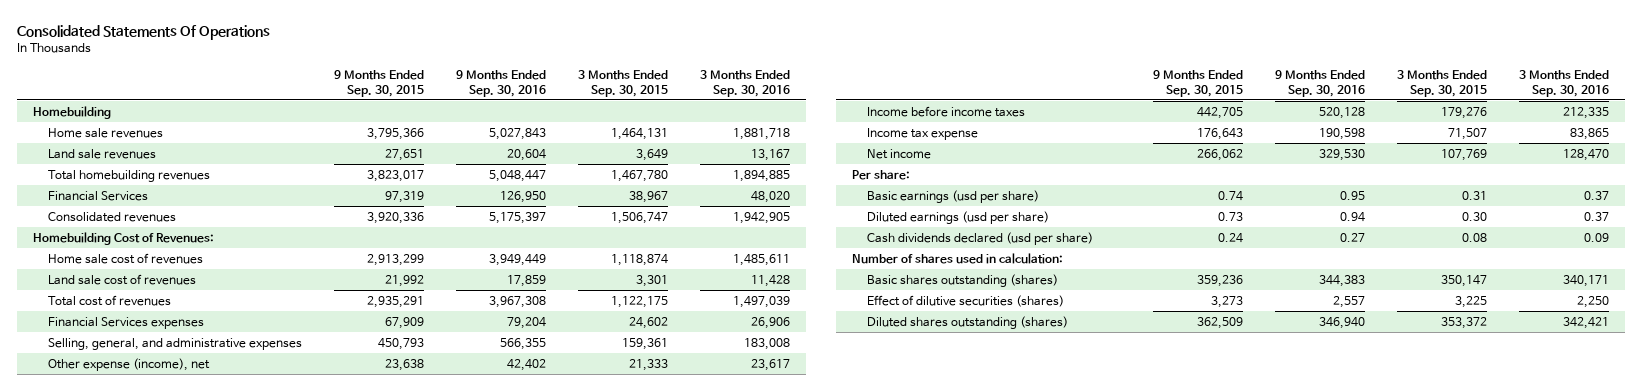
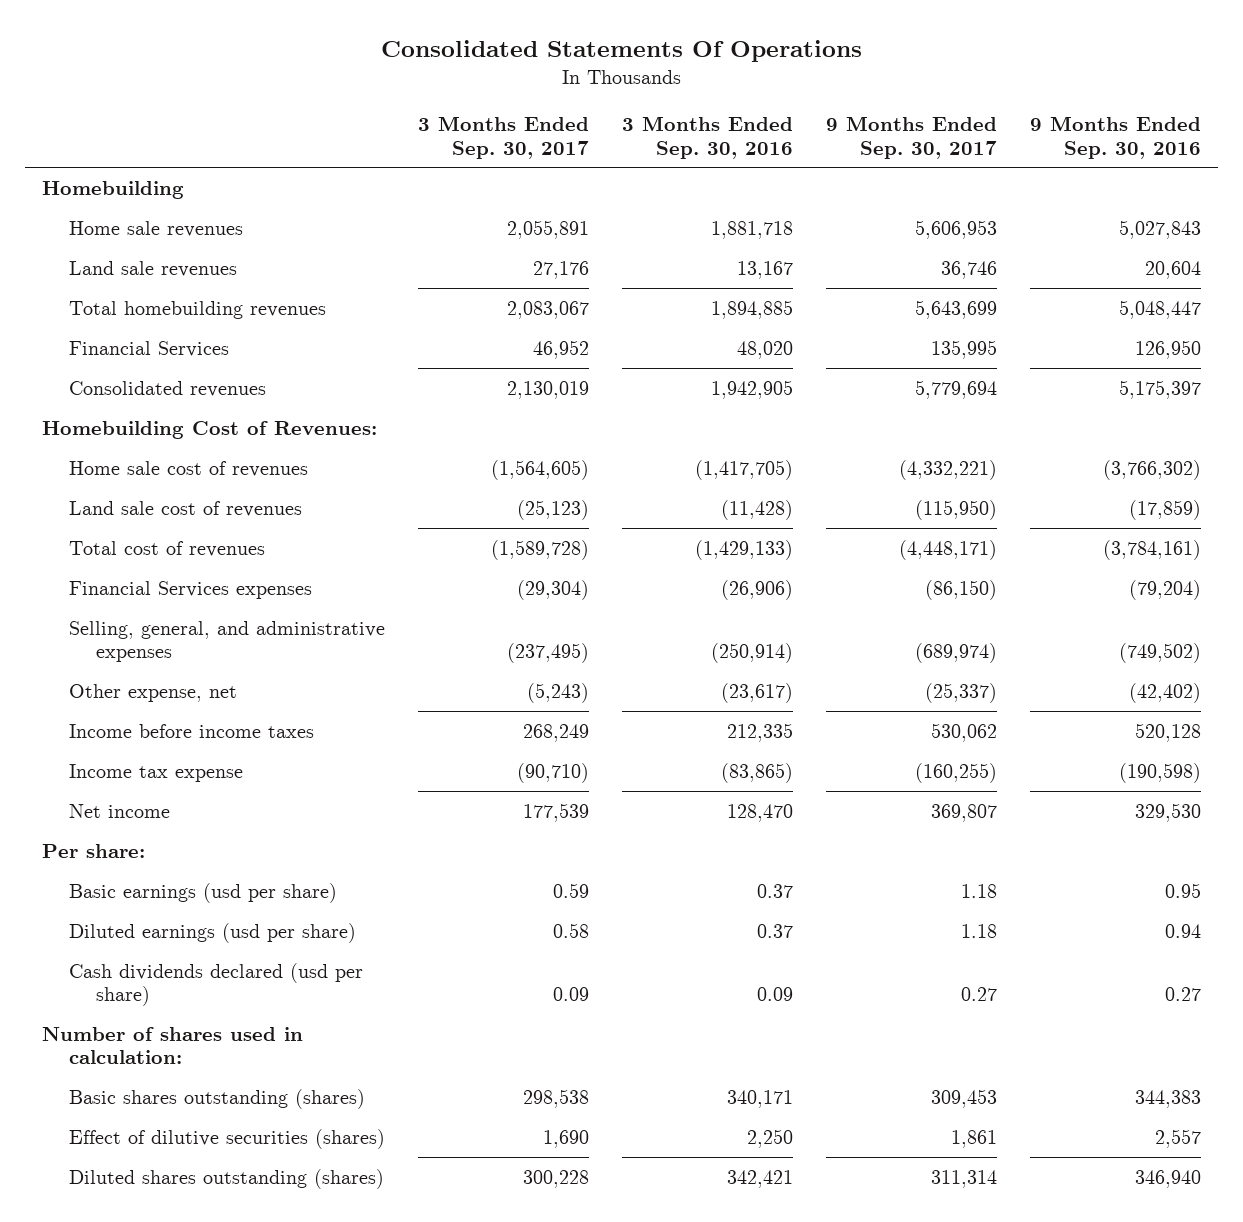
[334,70,425,97] 9 Months Ended Sep. 30, 2015 -> none
[577,70,668,97] 3 Months Ended Sep. 30, 2015 -> none
none -> [418,116,590,159] 3 Months Ended Sep. 30, 2017
none -> [826,116,998,159] 9 Months Ended Sep. 30, 2017
[488,253,546,266] 3,949,449 -> [1103,459,1202,480] (3,766,302)
[732,253,790,266] 1,485,611 -> [695,459,794,480] (1,417,705)
[506,274,546,287] 17,859 -> [1129,499,1202,520] (17,859)
[750,274,790,287] 11,428 -> [721,499,794,520] (11,428)
[488,295,546,308] 3,967,308 -> [1103,539,1202,560] (3,784,161)
[732,295,790,308] 1,497,039 -> [695,539,794,560] (1,429,133)
[506,316,546,329] 79,204 -> [1129,579,1202,600] (79,204)
[750,316,790,329] 26,906 -> [721,579,794,600] (26,906)
[499,337,546,350] 566,355 -> [1119,643,1202,664] (749,502)
[743,337,790,350] 183,008 -> [711,643,794,664] (250,914)
[48,357,211,371] Other expense (income), net -> [68,683,237,702] Other expense, net
[506,358,546,371] 42,402 -> [1129,682,1202,703] (42,402)
[750,358,790,371] 23,617 -> [721,682,794,703] (23,617)
[1319,127,1366,140] 190,598 -> [1119,762,1202,783] (190,598)
[1569,127,1609,140] 83,865 -> [721,762,794,783] (83,865)

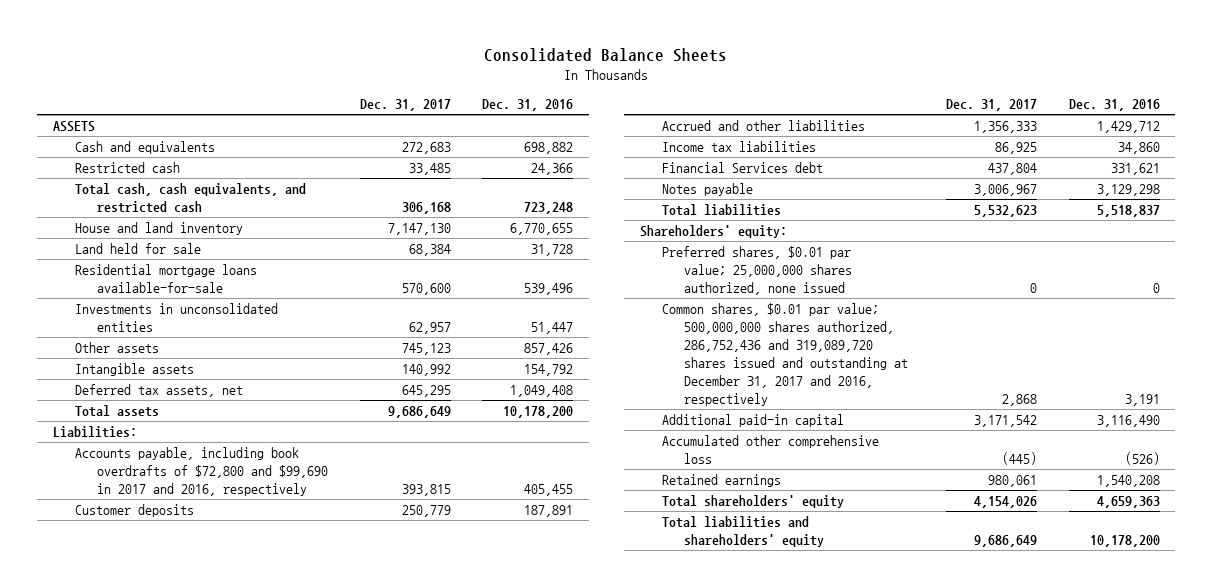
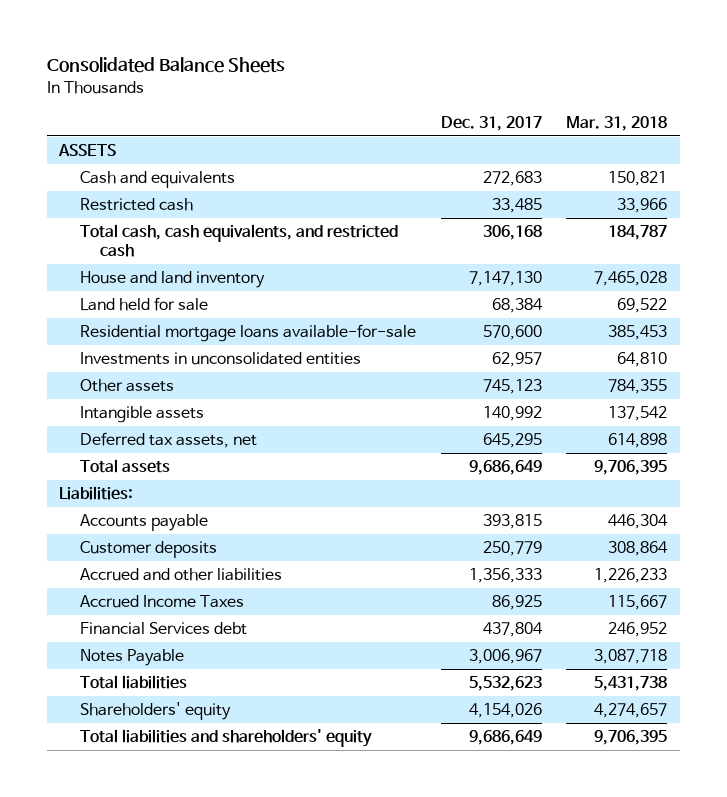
[481,99,573,112] Dec. 31, 2016 -> none
none -> [566,115,668,131] Mar. 31, 2018
[75,447,329,497] Accounts payable, including book overdrafts of $72,800 and $99,690 in 2017 and 2016, respectively -> [79,514,208,532] Accounts payable
[661,141,816,153] Income tax liabilities -> [79,595,244,609] Accrued Income Taxes
[661,183,753,197] Notes payable -> [79,649,184,667] Notes Payable
[639,225,787,239] Shareholders' equity: -> none
[661,246,852,296] Preferred shares, $0.01 par value; 25,000,000 shares authorized, none issued -> none
[661,303,908,406] Common shares, $0.01 par value; 500,000,000 shares authorized, 286,752,436 and 319,089,720 shares issued and outstanding at December 31, 2017 and 2016, respectively -> none
[661,414,844,428] Additional paid-in capital -> none
[661,435,879,465] Accumulated other comprehensive loss -> none
[661,474,781,488] Retained earnings -> none
[661,495,844,509] Total shareholders' equity -> [79,702,231,721] Shareholders' equity

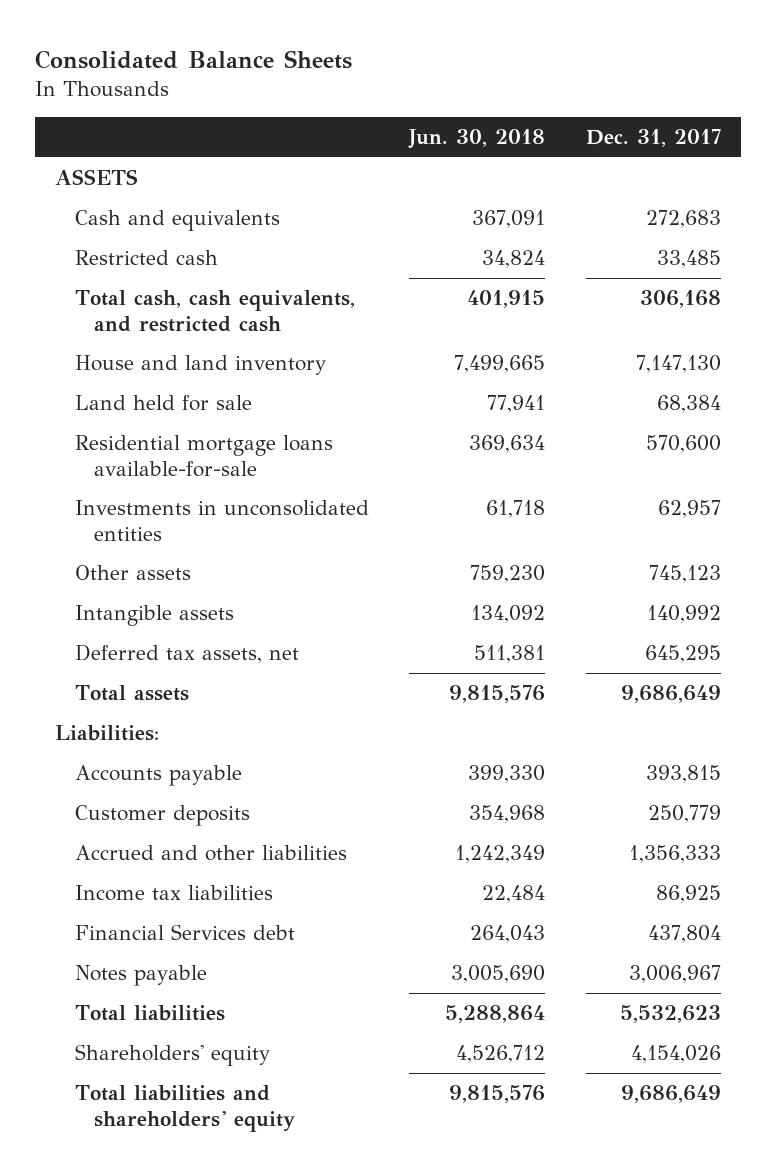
[566,115,668,131] Mar. 31, 2018 -> none
none -> [408,129,546,150] Jun. 30, 2018
[79,595,244,609] Accrued Income Taxes -> [74,885,273,902] Income tax liabilities
[79,649,184,667] Notes Payable -> [74,965,207,987] Notes payable

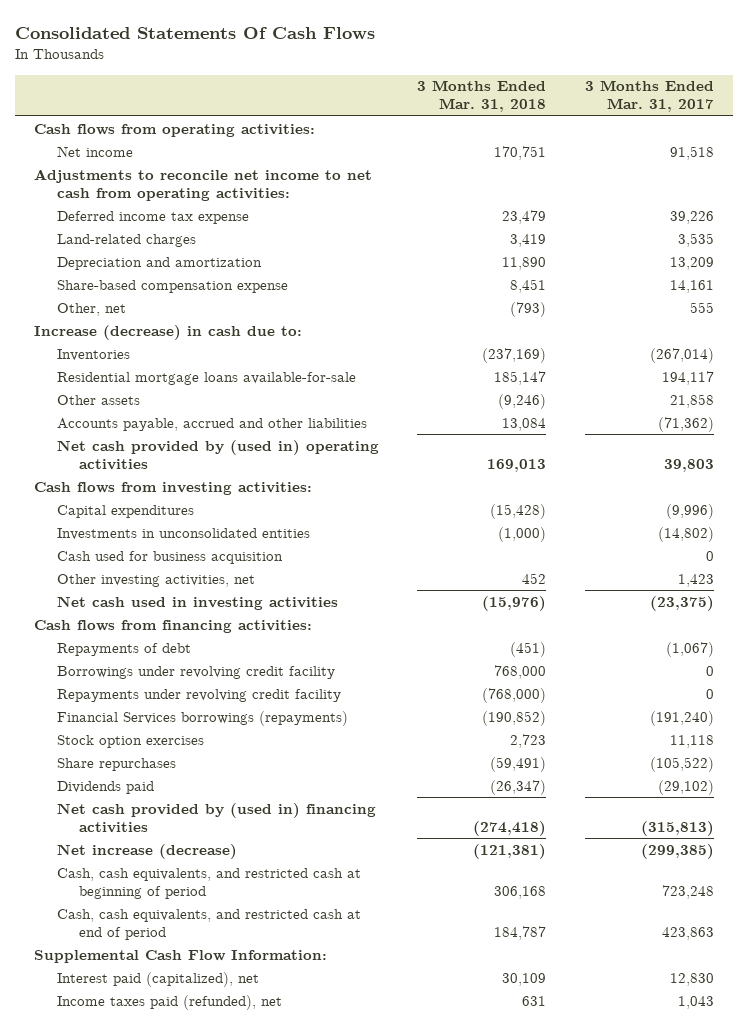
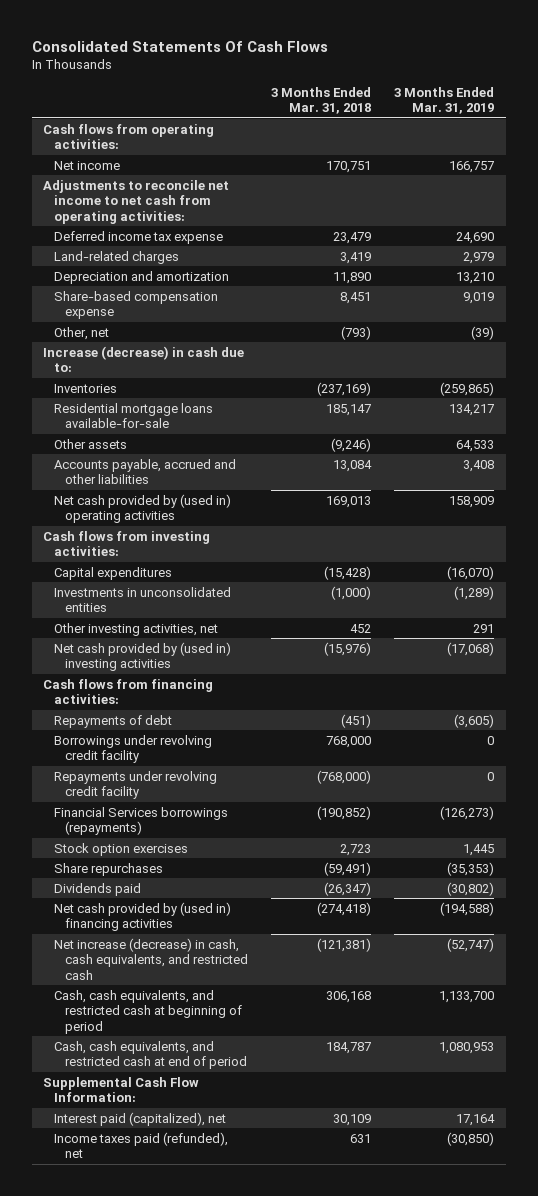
[584,80,714,113] 3 Months Ended Mar. 31, 2017 -> none
none -> [394,86,495,115] 3 Months Ended Mar. 31, 2019
[56,550,283,564] Cash used for business acquisition -> none
[56,595,338,610] Net cash used in investing activities -> [54,641,232,672] Net cash provided by (used in) investing activities
[56,843,237,859] Net increase (decrease) -> [54,937,248,980] Net increase (decrease) in cash, cash equivalents, and restricted cash

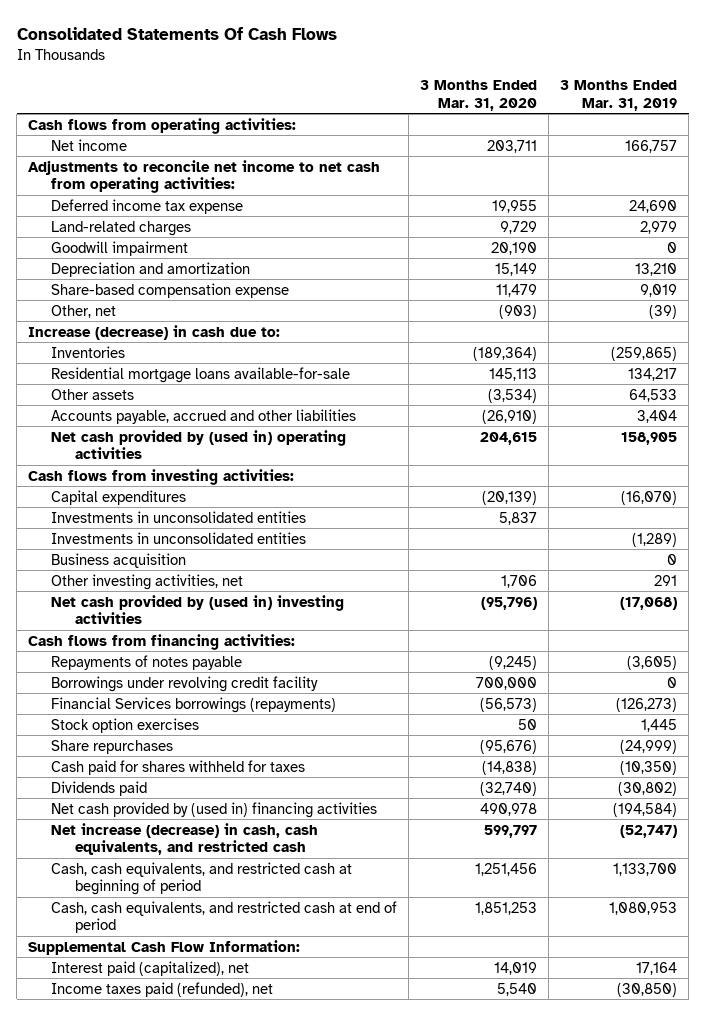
[271,86,372,115] 3 Months Ended Mar. 31, 2018 -> none
none -> [420,80,538,111] 3 Months Ended Mar. 31, 2020
none -> [51,240,189,256] Goodwill impairment
[463,459,495,472] 3,408 -> [637,409,678,423] 3,404
[449,495,495,508] 158,909 -> [621,431,678,445] 158,905
none -> [51,510,307,523] Investments in unconsolidated entities
none -> [51,552,187,568] Business acquisition
[54,714,173,728] Repayments of debt -> [51,654,243,670] Repayments of notes payable
[54,770,218,800] Repayments under revolving credit facility -> none
[447,861,495,876] (35,353) -> [620,739,678,754] (24,999)
none -> [51,759,306,775] Cash paid for shares withheld for taxes
[440,901,495,916] (194,588) -> [613,802,678,817] (194,584)

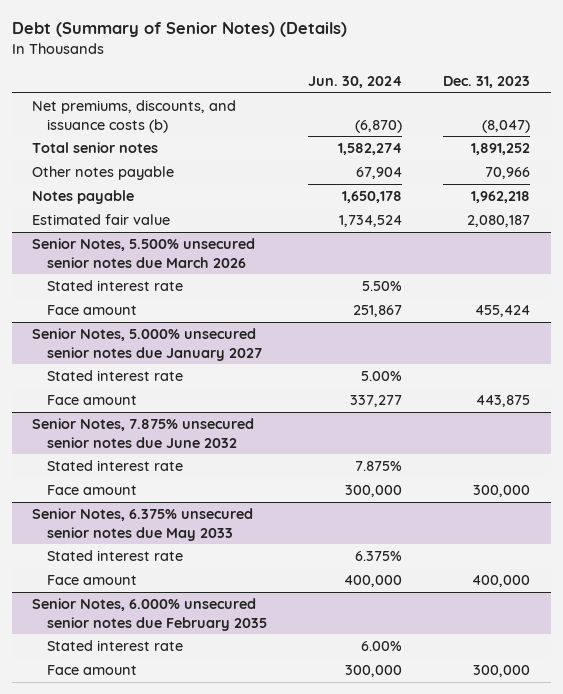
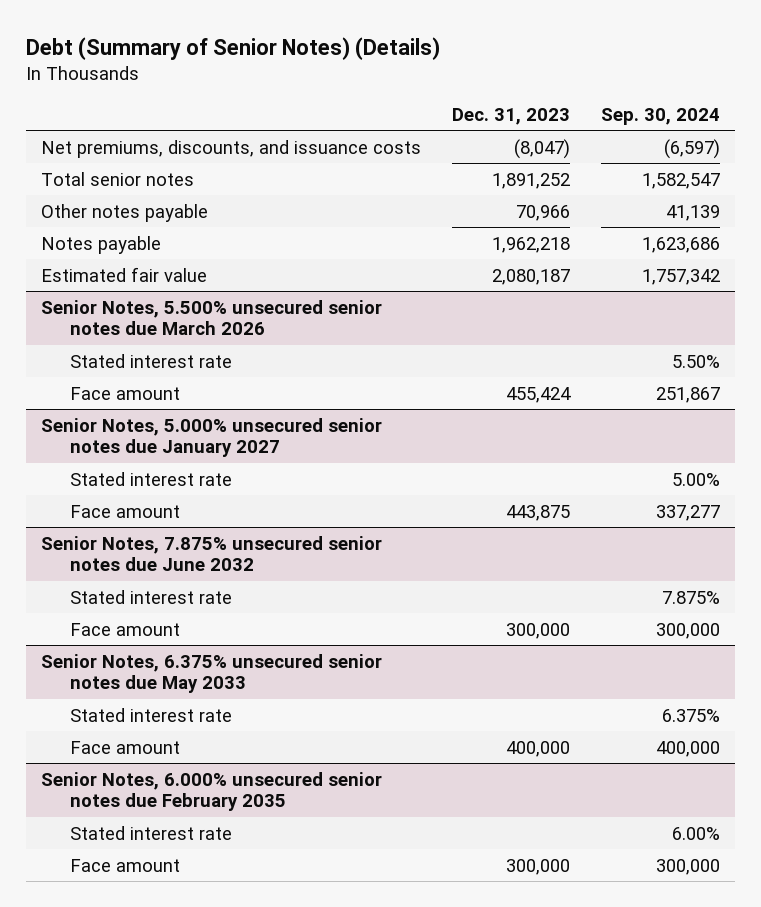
[308,75,403,88] Jun. 30, 2024 -> none
none -> [600,107,720,125] Sep. 30, 2024
[32,100,237,133] Net premiums, discounts, and issuance costs (b) -> [41,139,422,158] Net premiums, discounts, and issuance costs

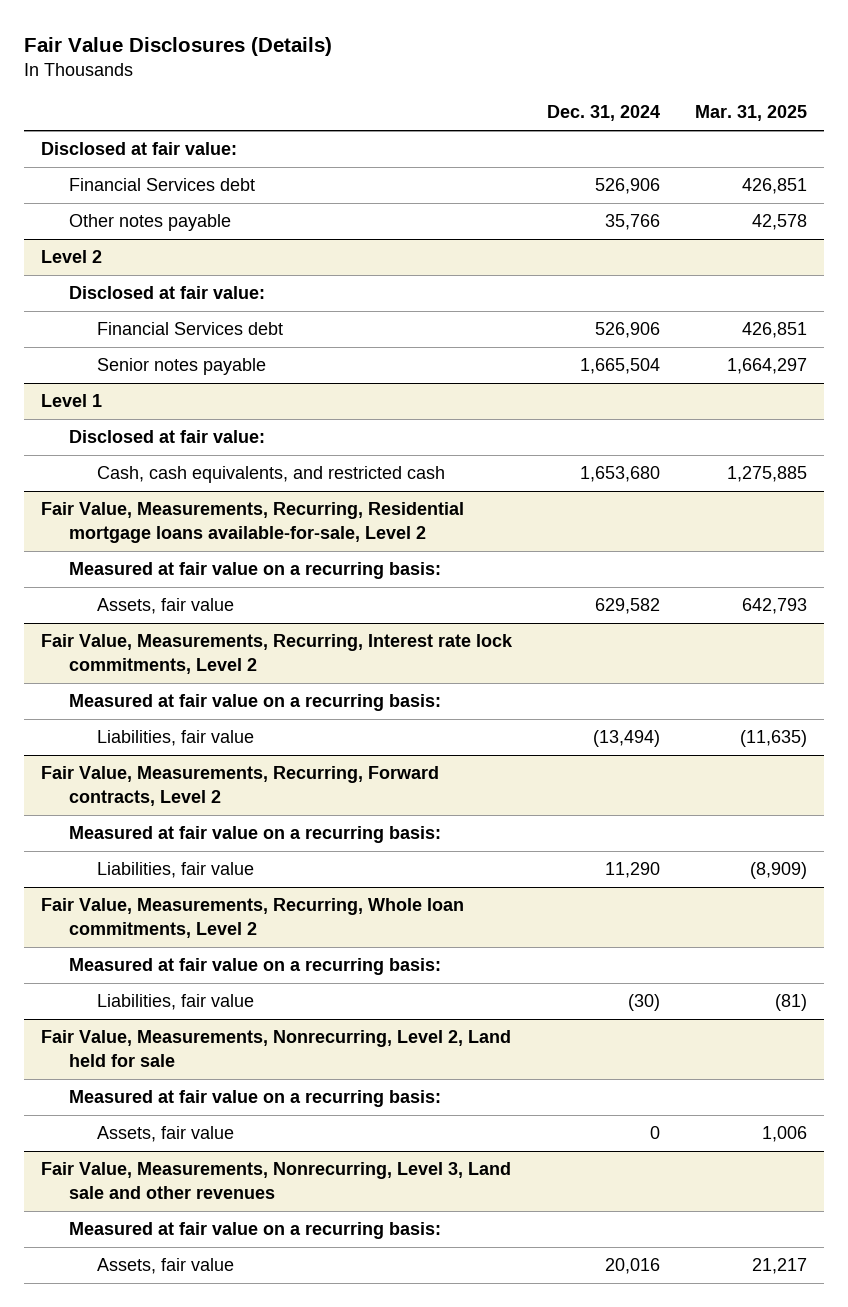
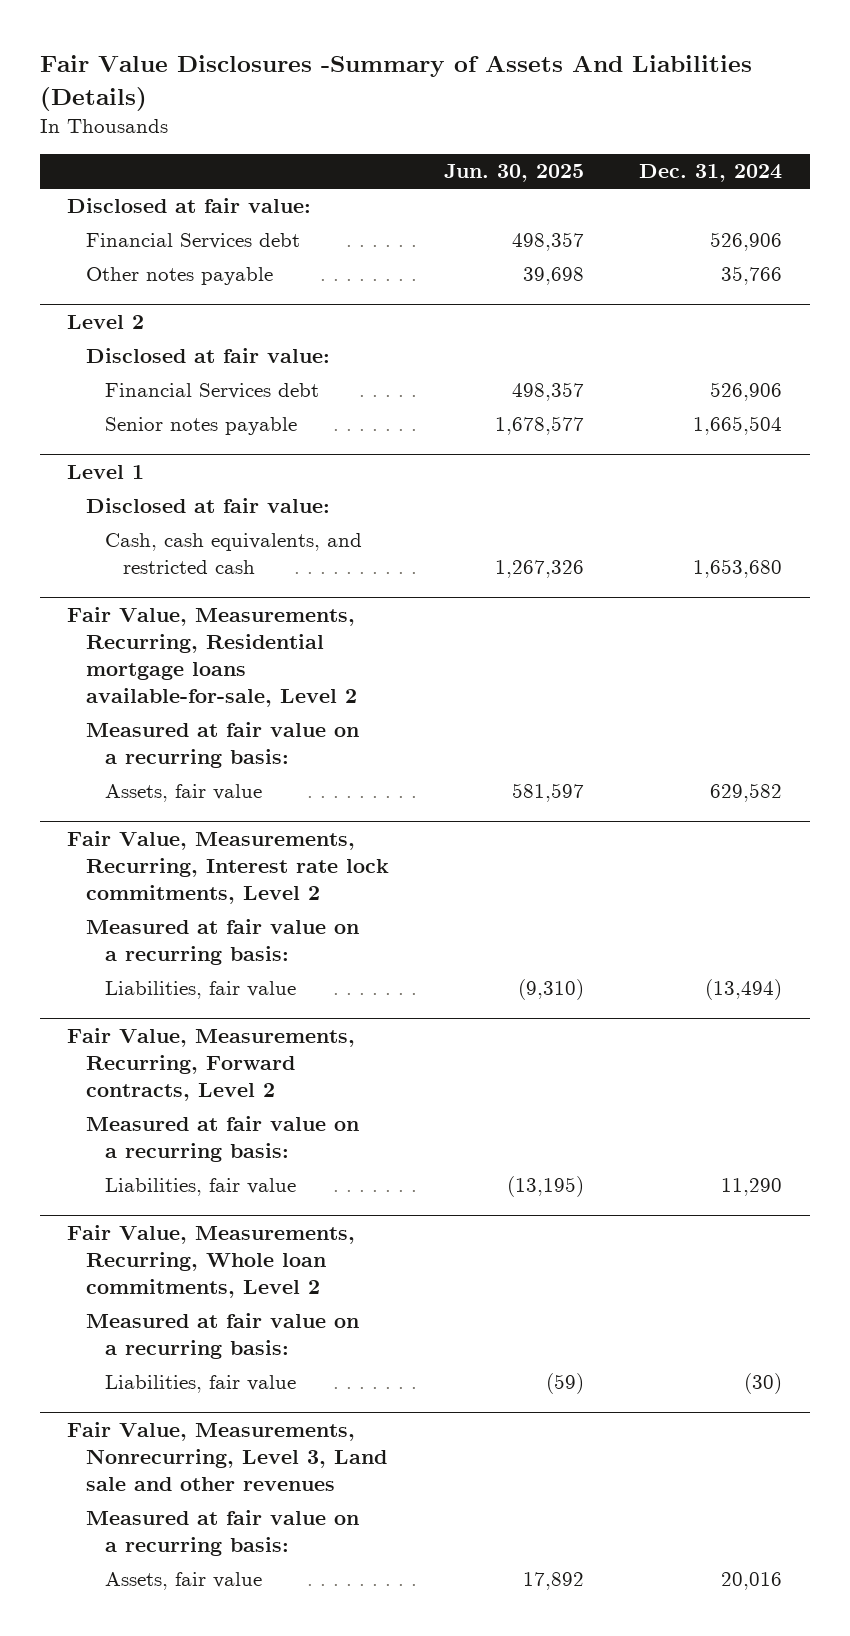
[23,36,332,56] Fair Value Disclosures (Details) -> [39,55,752,111] Fair Value Disclosures -Summary of Assets And Liabilities (Details)
[694,105,807,122] Mar. 31, 2025 -> none
none -> [444,164,585,183] Jun. 30, 2025
[41,1030,512,1067] Fair Value, Measurements, Nonrecurring, Level 2, Land held for sale -> none
[69,1090,442,1108] Measured at fair value on a recurring basis: -> none
[96,1126,234,1143] Assets, fair value -> none

